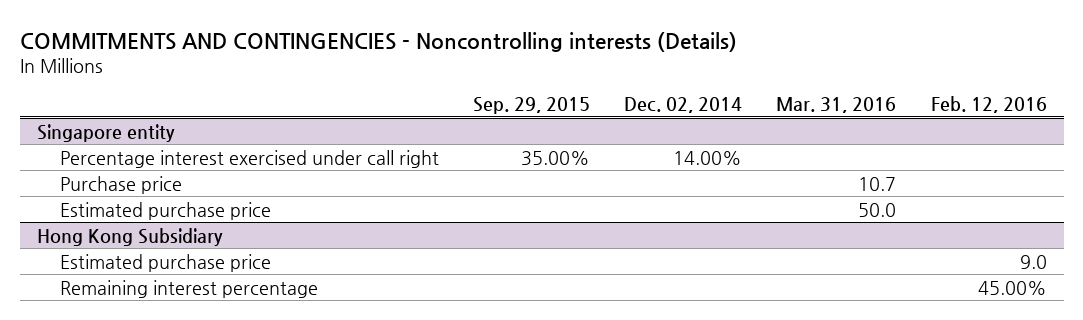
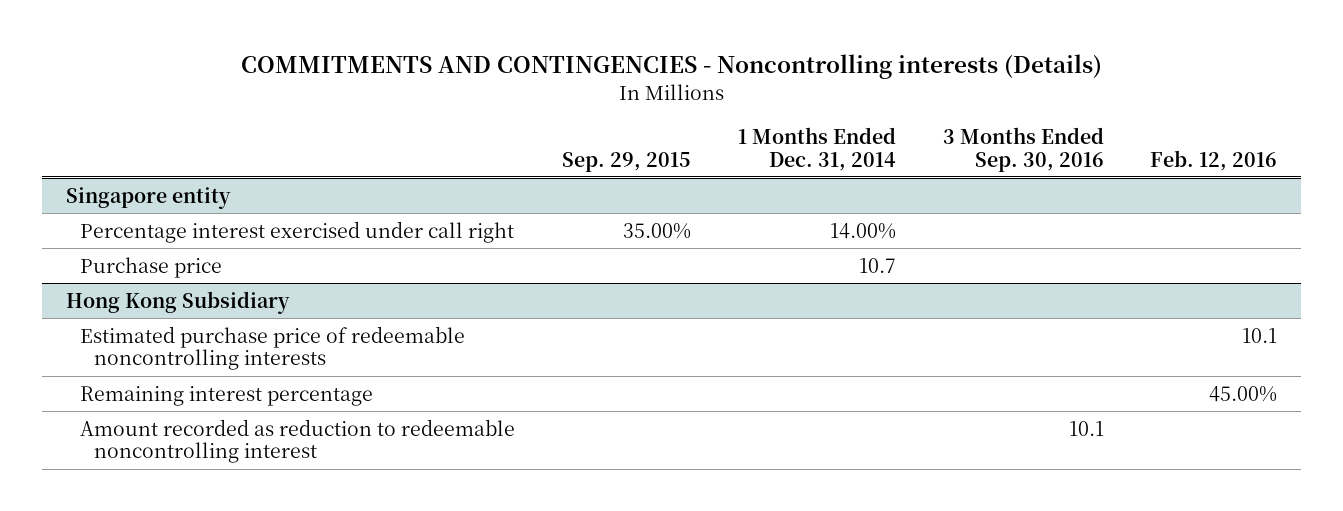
[624,96,743,113] Dec. 02, 2014 -> none
[776,96,897,113] Mar. 31, 2016 -> none
none -> [737,126,896,171] 1 Months Ended Dec. 31, 2014
none -> [942,126,1104,172] 3 Months Ended Sep. 30, 2016
[59,201,271,220] Estimated purchase price -> none
[59,253,271,272] Estimated purchase price -> [80,325,466,371] Estimated purchase price of redeemable noncontrolling interests
[1019,254,1047,269] 9.0 -> [1242,327,1278,343] 10.1
none -> [80,418,516,464] Amount recorded as reduction to redeemable noncontrolling interest

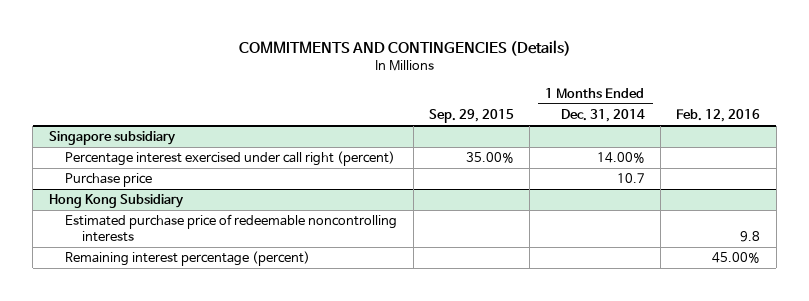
[240,53,1102,79] COMMITMENTS AND CONTINGENCIES - Noncontrolling interests (Details) -> [238,39,571,56] COMMITMENTS AND CONTINGENCIES (Details)
[942,126,1104,172] 3 Months Ended Sep. 30, 2016 -> none
[65,186,231,209] Singapore entity -> [48,131,176,146] Singapore subsidiary
[80,220,515,243] Percentage interest exercised under call right -> [65,151,396,167] Percentage interest exercised under call right (percent)
[80,418,516,464] Amount recorded as reduction to redeemable noncontrolling interest -> none
[1242,327,1278,343] 10.1 -> [740,231,761,243] 9.8
[80,385,374,406] Remaining interest percentage -> [65,251,311,267] Remaining interest percentage (percent)

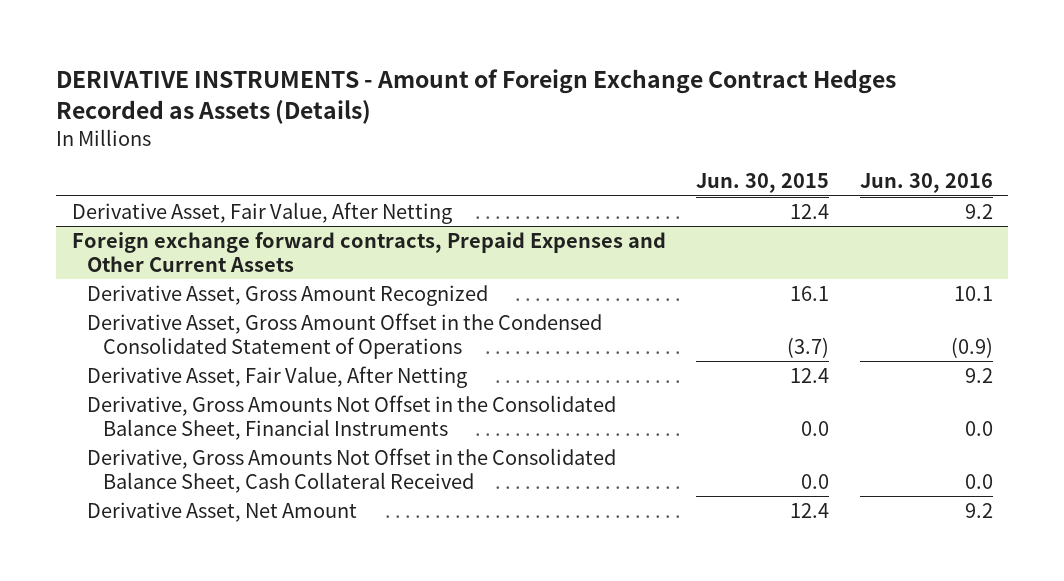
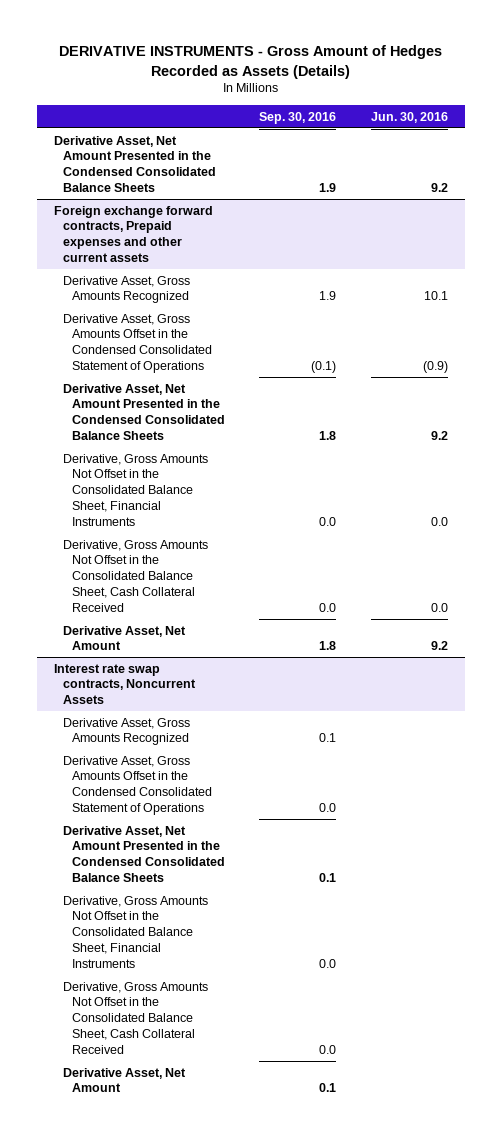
[56,68,897,124] DERIVATIVE INSTRUMENTS - Amount of Foreign Exchange Contract Hedges Recorded as Assets (Details) -> [59,45,443,79] DERIVATIVE INSTRUMENTS - Gross Amount of Hedges Recorded as Assets (Details)
[696,173,830,194] Jun. 30, 2015 -> none
none -> [259,111,337,124] Sep. 30, 2016
[71,201,452,224] Derivative Asset, Fair Value, After Netting -> [54,135,217,193] Derivative Asset, Net Amount Presented in the Condensed Consolidated Balance Sheets
[71,231,666,273] Foreign exchange forward contracts, Prepaid Expenses and Other Current Assets -> [54,205,214,263] Foreign exchange forward contracts, Prepaid expenses and other current assets
[87,284,489,306] Derivative Asset, Gross Amount Recognized -> [63,275,191,304] Derivative Asset, Gross Amounts Recognized
[87,312,603,360] Derivative Asset, Gross Amount Offset in the Condensed Consolidated Statement of Operations -> [63,313,212,374] Derivative Asset, Gross Amounts Offset in the Condensed Consolidated Statement of Operations
[87,365,468,388] Derivative Asset, Fair Value, After Netting -> [63,383,225,441] Derivative Asset, Net Amount Presented in the Condensed Consolidated Balance Sheets
none -> [54,663,197,705] Interest rate swap contracts, Noncurrent Assets
none -> [63,717,191,746] Derivative Asset, Gross Amounts Recognized
none -> [63,755,212,816] Derivative Asset, Gross Amounts Offset in the Condensed Consolidated Statement of Operations
none -> [63,825,225,883] Derivative Asset, Net Amount Presented in the Condensed Consolidated Balance Sheets
none -> [63,895,209,968] Derivative, Gross Amounts Not Offset in the Consolidated Balance Sheet, Financial Instruments
none -> [63,981,209,1054] Derivative, Gross Amounts Not Offset in the Consolidated Balance Sheet, Cash Collateral Received
none -> [63,1067,187,1093] Derivative Asset, Net Amount

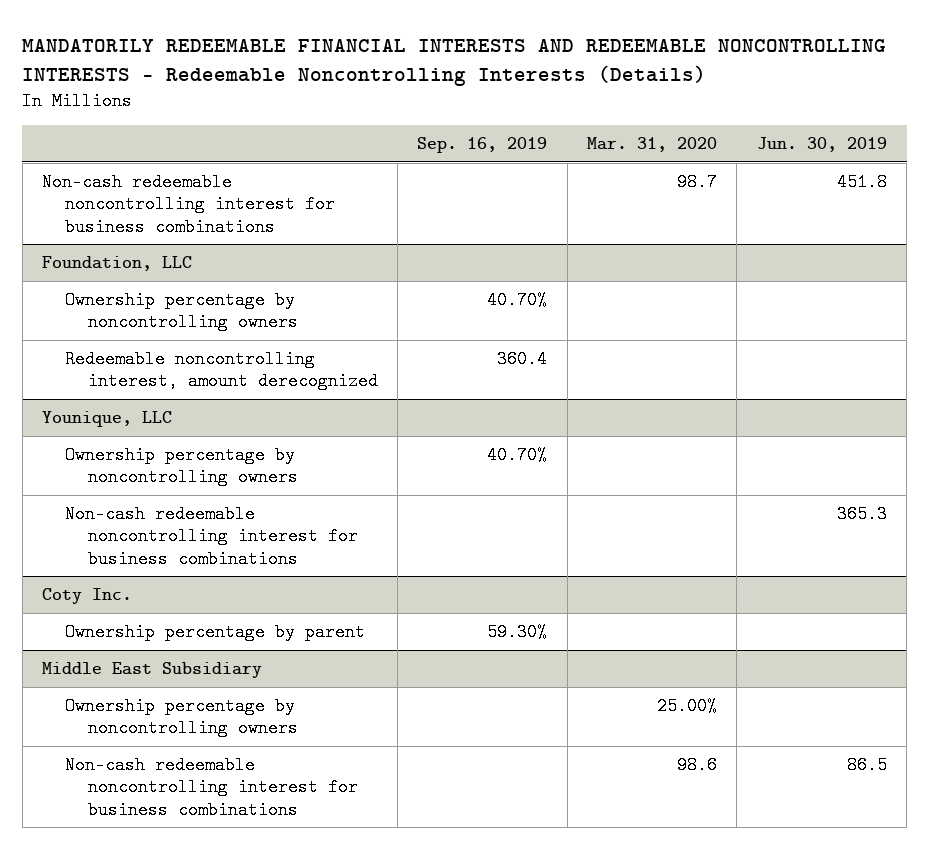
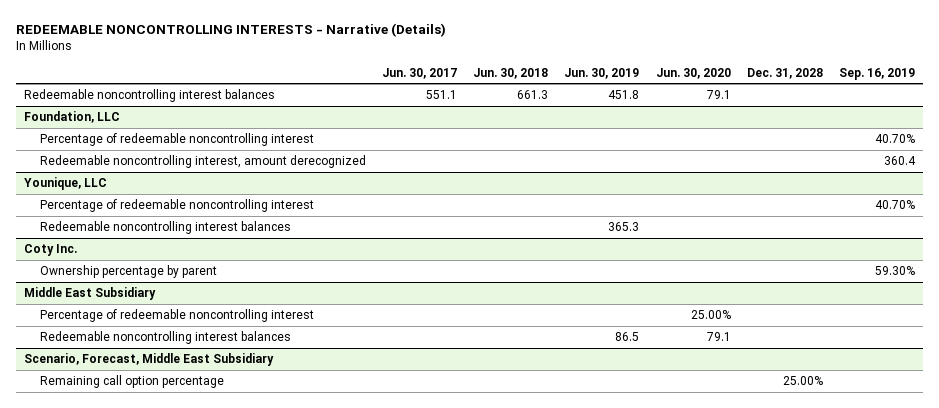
[22,38,887,86] MANDATORILY REDEEMABLE FINANCIAL INTERESTS AND REDEEMABLE NONCONTROLLING INTERESTS - Redeemable Noncontrolling Interests (Details) -> [15,23,446,38] REDEEMABLE NONCONTROLLING INTERESTS - Narrative (Details)
[587,137,718,153] Mar. 31, 2020 -> none
none -> [381,67,457,79] Jun. 30, 2017
none -> [473,67,549,79] Jun. 30, 2018
none -> [655,67,731,79] Jun. 30, 2020
none -> [746,67,823,79] Dec. 31, 2028
[42,173,335,236] Non-cash redeemable noncontrolling interest for business combinations -> [23,89,275,103] Redeemable noncontrolling interest balances
[64,291,298,332] Ownership percentage by noncontrolling owners -> [39,133,314,147] Percentage of redeemable noncontrolling interest
[64,446,298,487] Ownership percentage by noncontrolling owners -> [39,199,314,213] Percentage of redeemable noncontrolling interest
[64,505,358,568] Non-cash redeemable noncontrolling interest for business combinations -> [39,221,291,235] Redeemable noncontrolling interest balances
[64,697,298,738] Ownership percentage by noncontrolling owners -> [39,309,314,323] Percentage of redeemable noncontrolling interest
[64,756,358,819] Non-cash redeemable noncontrolling interest for business combinations -> [39,331,291,345] Redeemable noncontrolling interest balances
none -> [23,353,274,367] Scenario, Forecast, Middle East Subsidiary
none -> [39,375,224,389] Remaining call option percentage

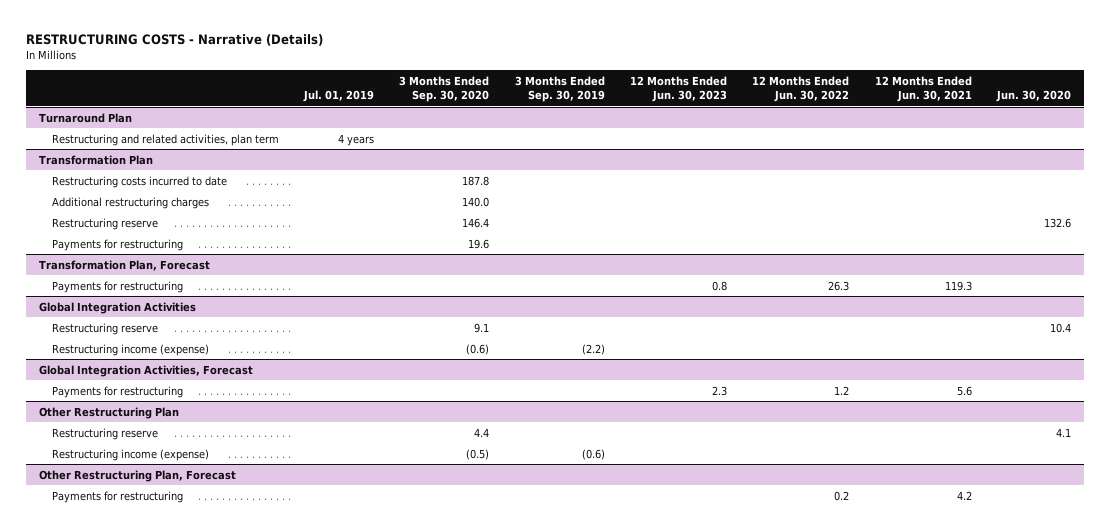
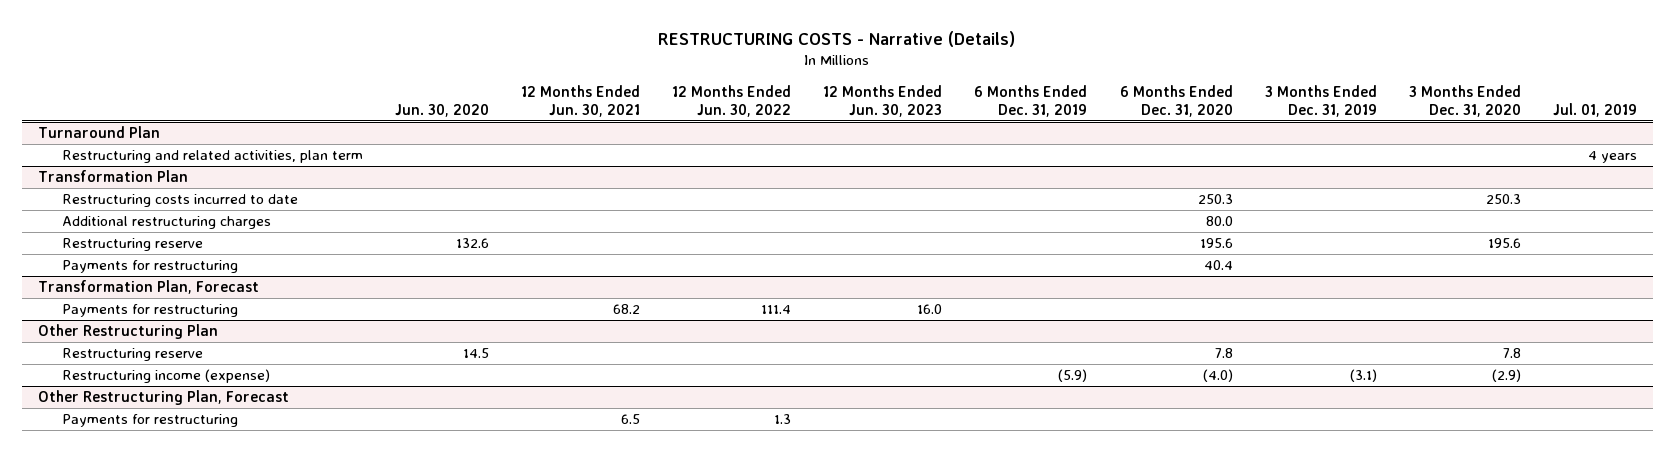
[399,75,490,103] 3 Months Ended Sep. 30, 2020 -> none
[514,75,605,103] 3 Months Ended Sep. 30, 2019 -> none
none -> [974,84,1088,117] 6 Months Ended Dec. 31, 2019
none -> [1119,84,1233,117] 6 Months Ended Dec. 31, 2020
none -> [1264,84,1377,117] 3 Months Ended Dec. 31, 2019
none -> [1408,84,1521,117] 3 Months Ended Dec. 31, 2020
[39,301,197,314] Global Integration Activities -> none
[51,322,158,335] Restructuring reserve -> none
[51,343,209,356] Restructuring income (expense) -> none
[39,364,254,377] Global Integration Activities, Forecast -> none
[51,385,183,398] Payments for restructuring -> none
[711,280,727,291] 0.8 -> [917,304,943,315] 16.0
[828,280,850,291] 26.3 -> [761,305,792,315] 111.4
[944,280,972,291] 119.3 -> [612,304,640,315] 68.2
[1055,427,1071,437] 4.1 -> [462,348,489,359] 14.5
[834,490,850,501] 0.2 -> [774,414,792,425] 1.3
[956,490,972,500] 4.2 -> [620,414,640,425] 6.5

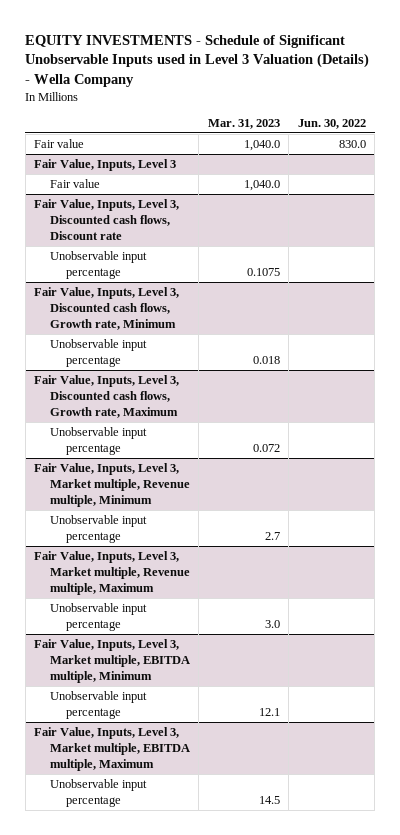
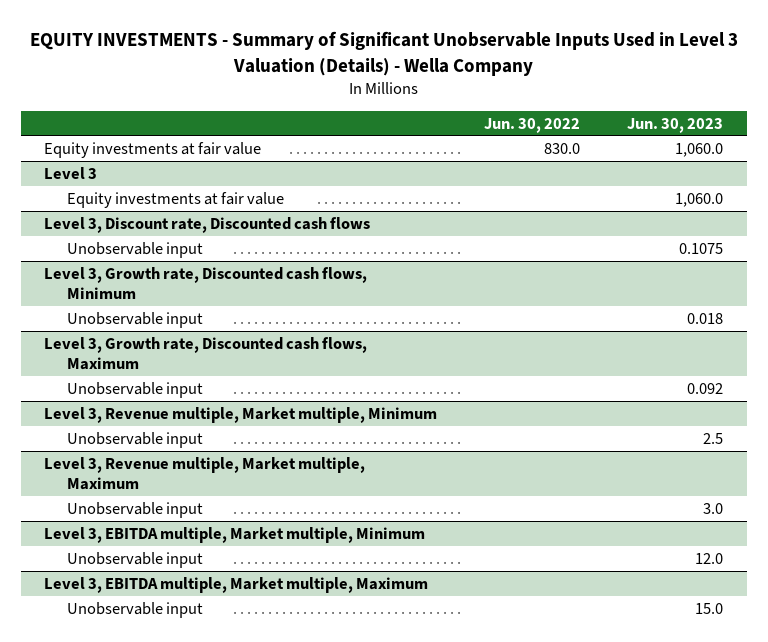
[25,34,370,87] EQUITY INVESTMENTS - Schedule of Significant Unobservable Inputs used in Level 3 Valuation (Details) - Wella Company -> [29,31,738,76] EQUITY INVESTMENTS - Summary of Significant Unobservable Inputs Used in Level 3 Valuation (Details) - Wella Company
[207,119,280,130] Mar. 31, 2023 -> none
none -> [627,117,724,133] Jun. 30, 2023
[34,138,85,148] Fair value -> [44,141,262,158] Equity investments at fair value
[34,158,177,171] Fair Value, Inputs, Level 3 -> [44,166,98,179] Level 3
[49,178,100,188] Fair value -> [66,191,284,208] Equity investments at fair value
[34,198,180,241] Fair Value, Inputs, Level 3, Discounted cash flows, Discount rate -> [44,216,371,233] Level 3, Discount rate, Discounted cash flows
[49,250,147,280] Unobservable input percentage -> [66,241,203,258] Unobservable input
[34,286,180,331] Fair Value, Inputs, Level 3, Discounted cash flows, Growth rate, Minimum -> [44,266,368,299] Level 3, Growth rate, Discounted cash flows, Minimum
[49,338,147,368] Unobservable input percentage -> [66,311,203,328] Unobservable input
[34,374,180,419] Fair Value, Inputs, Level 3, Discounted cash flows, Growth rate, Maximum -> [44,336,368,370] Level 3, Growth rate, Discounted cash flows, Maximum
[49,426,147,456] Unobservable input percentage -> [66,381,203,398] Unobservable input
[34,462,190,508] Fair Value, Inputs, Level 3, Market multiple, Revenue multiple, Minimum -> [44,406,438,423] Level 3, Revenue multiple, Market multiple, Minimum
[49,514,147,544] Unobservable input percentage -> [66,431,203,448] Unobservable input
[34,550,190,596] Fair Value, Inputs, Level 3, Market multiple, Revenue multiple, Maximum -> [44,456,366,490] Level 3, Revenue multiple, Market multiple, Maximum
[49,602,147,632] Unobservable input percentage -> [66,501,203,518] Unobservable input
[34,638,190,684] Fair Value, Inputs, Level 3, Market multiple, EBITDA multiple, Minimum -> [44,526,426,543] Level 3, EBITDA multiple, Market multiple, Minimum
[49,690,147,720] Unobservable input percentage -> [66,551,203,568] Unobservable input
[34,726,190,772] Fair Value, Inputs, Level 3, Market multiple, EBITDA multiple, Maximum -> [44,576,429,593] Level 3, EBITDA multiple, Market multiple, Maximum
[49,778,147,808] Unobservable input percentage -> [66,601,203,618] Unobservable input

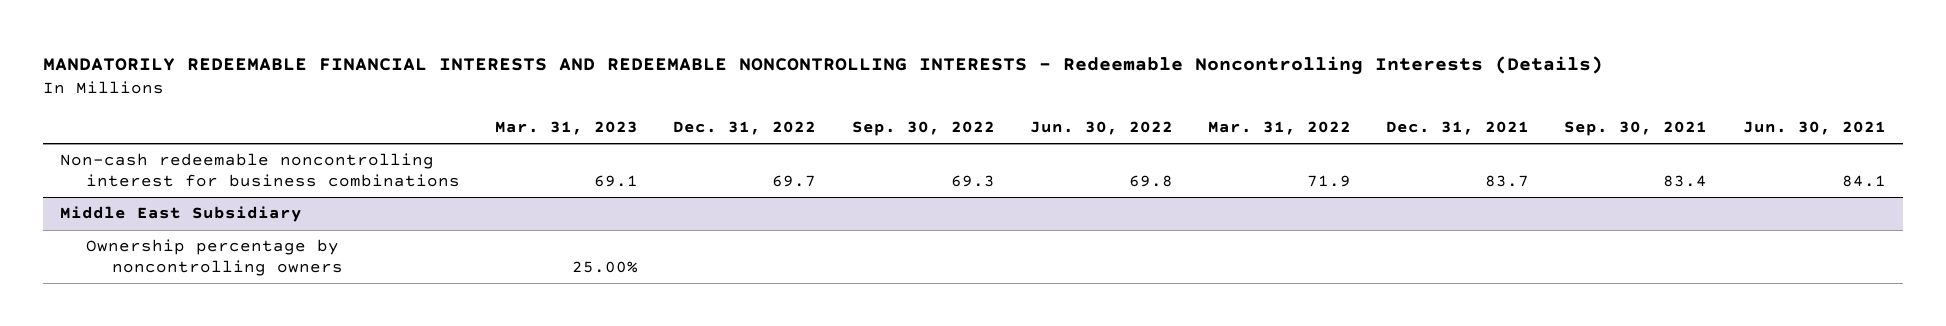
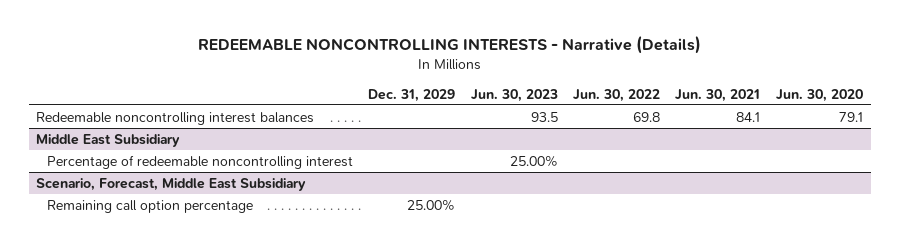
[42,55,1603,75] MANDATORILY REDEEMABLE FINANCIAL INTERESTS AND REDEEMABLE NONCONTROLLING INTERESTS - Redeemable Noncontrolling Interests (Details) -> [197,36,701,55] REDEEMABLE NONCONTROLLING INTERESTS - Narrative (Details)
[495,121,639,136] Mar. 31, 2023 -> none
[673,121,817,136] Dec. 31, 2022 -> none
[851,121,995,137] Sep. 30, 2022 -> none
[1208,121,1352,136] Mar. 31, 2022 -> none
[1386,121,1530,136] Dec. 31, 2021 -> none
[1564,121,1708,137] Sep. 30, 2021 -> none
none -> [368,88,456,102] Dec. 31, 2029
none -> [470,88,558,102] Jun. 30, 2023
none -> [775,88,863,102] Jun. 30, 2020
[60,153,461,187] Non-cash redeemable noncontrolling interest for business combinations -> [36,111,315,125] Redeemable noncontrolling interest balances
[86,239,343,276] Ownership percentage by noncontrolling owners -> [46,154,353,169] Percentage of redeemable noncontrolling interest
none -> [36,177,307,191] Scenario, Forecast, Middle East Subsidiary
none -> [46,199,253,213] Remaining call option percentage

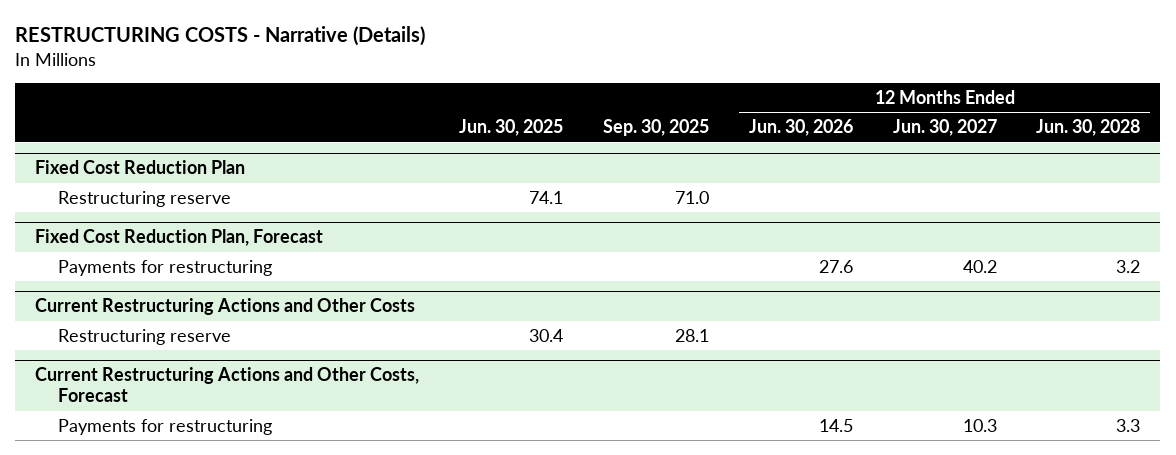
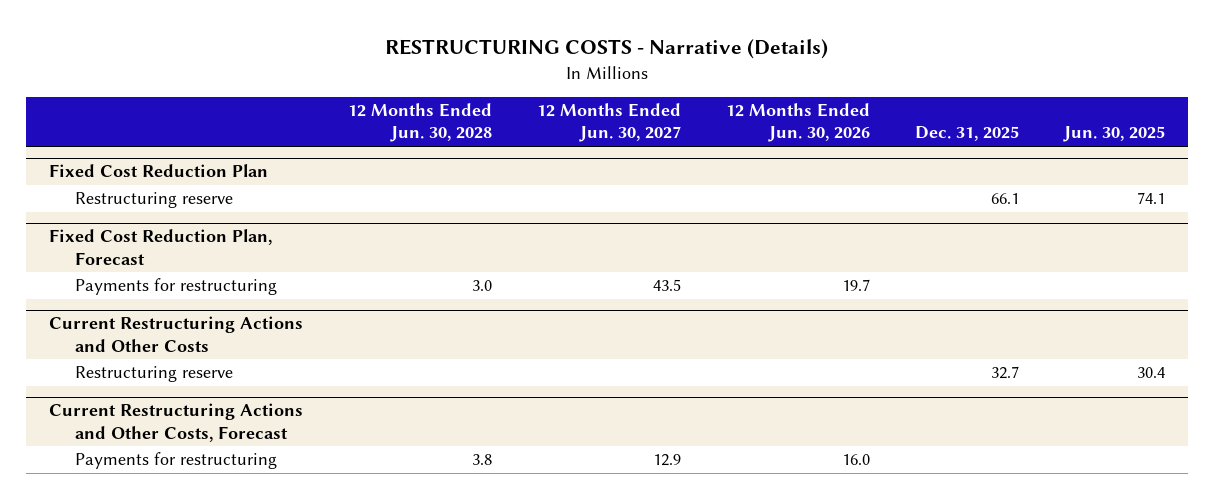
[602,119,709,137] Sep. 30, 2025 -> none
none -> [915,126,1020,142] Dec. 31, 2025
[818,259,853,273] 27.6 -> [842,279,871,292] 19.7
[962,259,997,273] 40.2 -> [652,279,681,292] 43.5
[1116,259,1141,273] 3.2 -> [471,280,492,292] 3.0
[818,418,853,432] 14.5 -> [842,454,871,466] 16.0
[962,418,997,432] 10.3 -> [652,454,681,467] 12.9
[1116,418,1141,432] 3.3 -> [471,454,492,466] 3.8

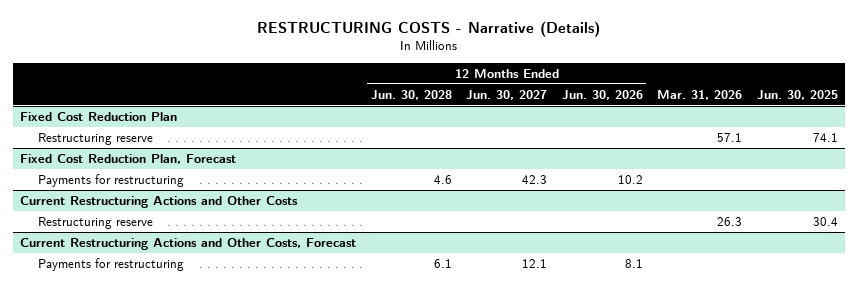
[915,126,1020,142] Dec. 31, 2025 -> none
none -> [657,89,743,100] Mar. 31, 2026
[471,280,492,292] 3.0 -> [433,174,452,184] 4.6
[652,279,681,292] 43.5 -> [522,174,548,184] 42.3
[842,279,871,292] 19.7 -> [617,174,643,184] 10.2
[471,454,492,466] 3.8 -> [433,258,452,268] 6.1
[652,454,681,467] 12.9 -> [522,258,548,268] 12.1
[842,454,871,466] 16.0 -> [624,258,643,268] 8.1

